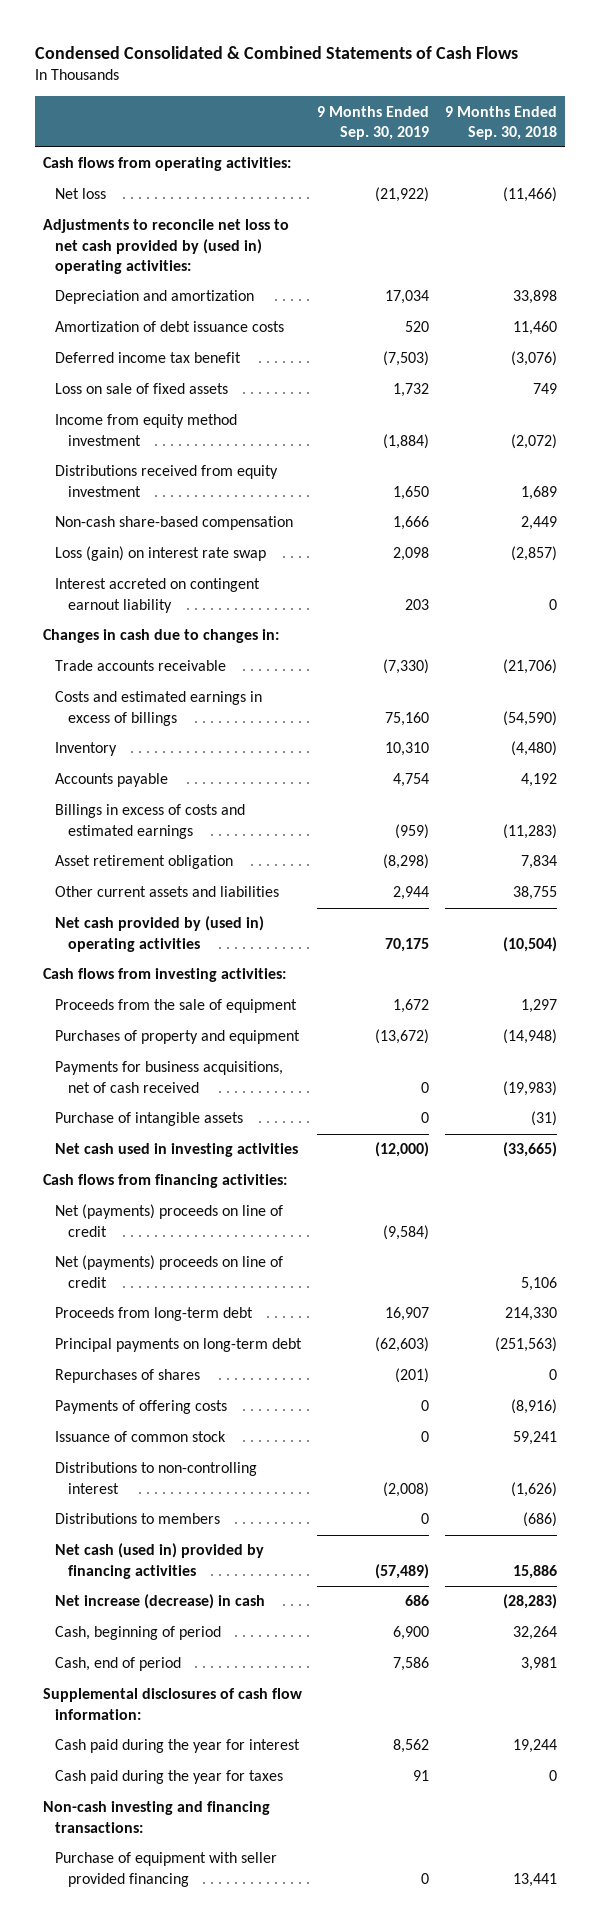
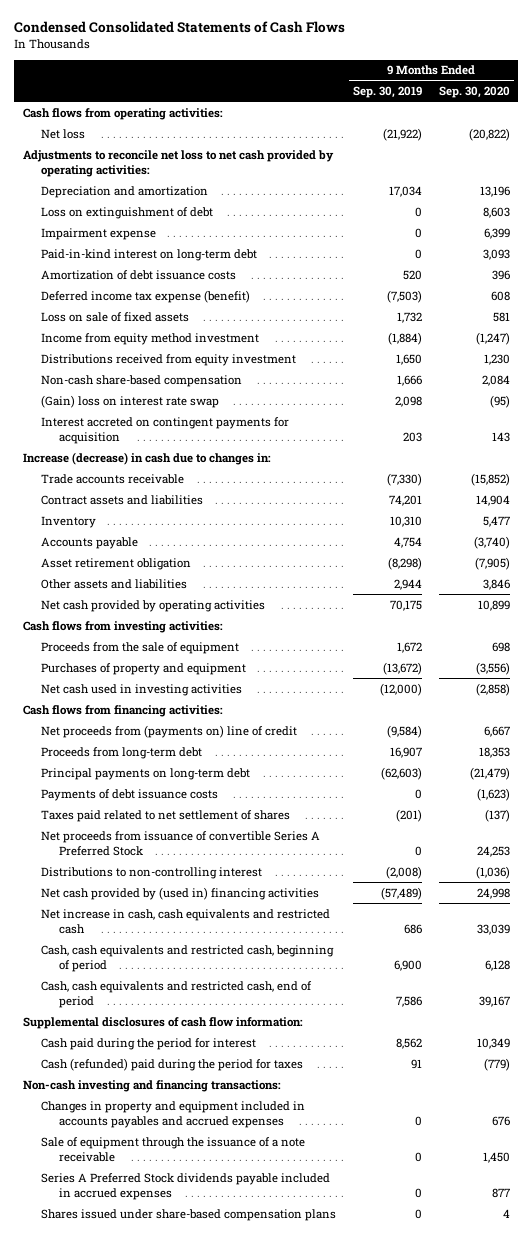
[34,46,518,60] Condensed Consolidated & Combined Statements of Cash Flows -> [14,21,346,34] Condensed Consolidated Statements of Cash Flows
[445,105,558,140] 9 Months Ended Sep. 30, 2018 -> none
none -> [438,85,510,98] Sep. 30, 2020
[42,219,289,274] Adjustments to reconcile net loss to net cash provided by (used in) operating activities: -> [22,149,334,177] Adjustments to reconcile net loss to net cash provided by operating activities:
none -> [41,206,214,219] Loss on extinguishment of debt
none -> [41,227,157,240] Impairment expense
none -> [41,248,258,261] Paid-in-kind interest on long-term debt
[55,352,242,364] Deferred income tax benefit -> [41,289,251,303] Deferred income tax expense (benefit)
[55,546,267,562] Loss (gain) on interest rate swap -> [41,394,220,408] (Gain) loss on interest rate swap
[55,578,261,613] Interest accreted on contingent earnout liability -> [41,416,290,444] Interest accreted on contingent payments for acquisition
[42,629,279,644] Changes in cash due to changes in: -> [22,451,271,465] Increase (decrease) in cash due to changes in:
[55,691,263,726] Costs and estimated earnings in excess of billings -> none
none -> [41,494,204,505] Contract assets and liabilities
[55,804,246,839] Billings in excess of costs and estimated earnings -> none
[55,886,280,898] Other current assets and liabilities -> [41,578,188,589] Other assets and liabilities
[55,916,265,952] Net cash provided by (used in) operating activities -> [41,599,266,612] Net cash provided by operating activities
[55,1061,284,1093] Payments for business acquisitions, net of cash received -> none
[55,1112,244,1127] Purchase of intangible assets -> none
[55,1255,284,1288] Net (payments) proceeds on line of credit -> none
[55,1204,284,1237] Net (payments) proceeds on line of credit -> [41,724,298,738] Net proceeds from (payments on) line of credit
[55,1369,201,1384] Repurchases of shares -> none
[55,1431,227,1443] Issuance of common stock -> none
[55,1400,228,1415] Payments of offering costs -> [41,788,219,801] Payments of debt issuance costs
none -> [41,809,291,822] Taxes paid related to net settlement of shares
none -> [41,830,321,856] Net proceeds from issuance of convertible Series A Preferred Stock
[55,1513,221,1525] Distributions to members -> none
[55,1543,265,1579] Net cash (used in) provided by financing activities -> [41,886,320,900] Net cash provided by (used in) financing activities
[55,1594,266,1610] Net increase (decrease) in cash -> [41,908,331,934] Net increase in cash, cash equivalents and restricted cash
[55,1626,222,1641] Cash, beginning of period -> [41,944,335,972] Cash, cash equivalents and restricted cash, beginning of period
[55,1657,182,1672] Cash, end of period -> [41,980,313,1008] Cash, cash equivalents and restricted cash, end of period
[55,1739,301,1754] Cash paid during the year for interest -> [41,1037,257,1050] Cash paid during the period for interest
[55,1770,284,1785] Cash paid during the year for taxes -> [41,1057,304,1071] Cash (refunded) paid during the period for taxes
[55,1852,278,1887] Purchase of equipment with seller provided financing -> [41,1100,306,1128] Changes in property and equipment included in accounts payables and accrued expenses
none -> [41,1136,306,1162] Sale of equipment through the issuance of a note receivable
none -> [41,1172,331,1200] Series A Preferred Stock dividends payable included in accrued expenses
none -> [41,1208,337,1221] Shares issued under share-based compensation plans

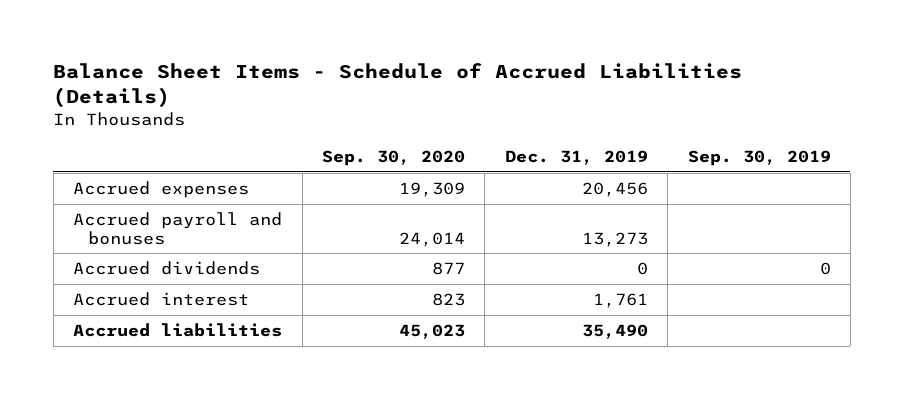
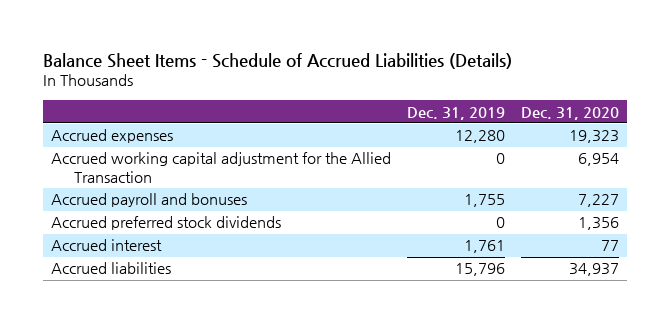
[321,149,465,166] Sep. 30, 2020 -> none
[687,149,831,166] Sep. 30, 2019 -> none
none -> [521,106,620,120] Dec. 31, 2020
[581,181,648,197] 20,456 -> [455,130,506,144] 12,280
none -> [50,152,391,183] Accrued working capital adjustment for the Allied Transaction
[581,231,648,247] 13,273 -> [464,194,506,208] 1,755
[73,260,261,275] Accrued dividends -> [50,216,281,231] Accrued preferred stock dividends
[581,323,648,339] 35,490 -> [455,263,506,277] 15,796

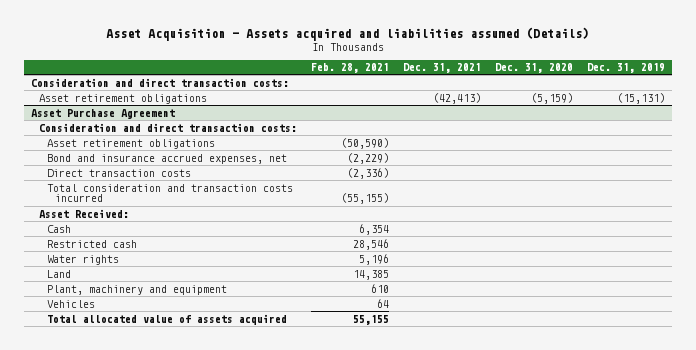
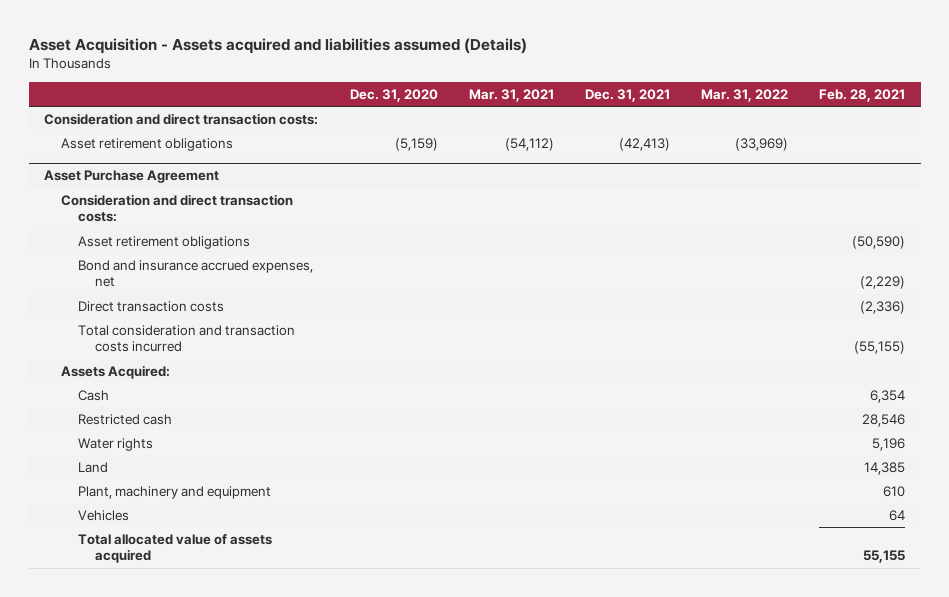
[587,63,666,74] Dec. 31, 2019 -> none
none -> [468,89,554,103] Mar. 31, 2021
none -> [700,89,788,103] Mar. 31, 2022
[38,208,129,218] Asset Received: -> [61,364,171,379] Assets Acquired:

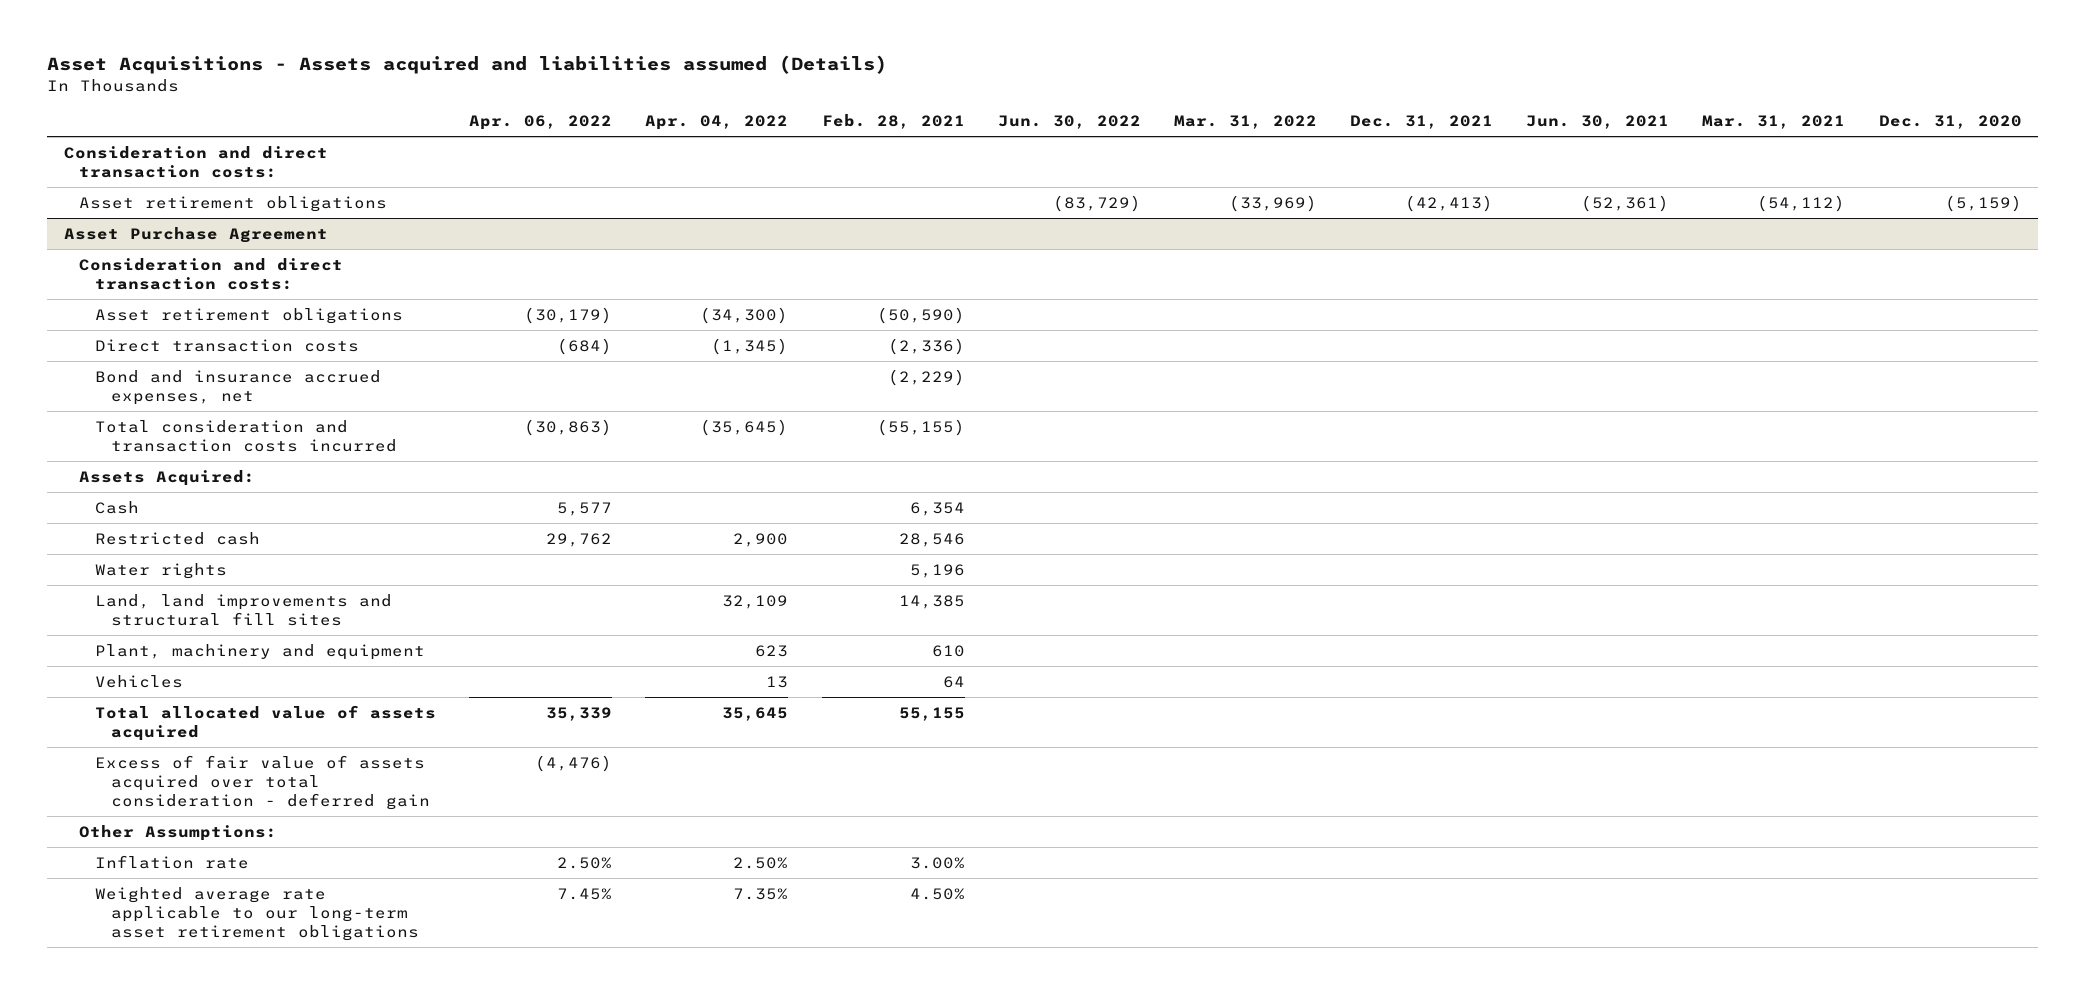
[28,38,527,55] Asset Acquisition - Assets acquired and liabilities assumed (Details) -> [47,55,888,75] Asset Acquisitions - Assets acquired and liabilities assumed (Details)
none -> [469,115,613,131] Apr. 06, 2022
none -> [645,115,789,131] Apr. 04, 2022
none -> [997,115,1141,130] Jun. 30, 2022
none -> [1526,115,1670,130] Jun. 30, 2021
[78,259,314,288] Bond and insurance accrued expenses, net -> [95,369,382,405] Bond and insurance accrued expenses, net
[78,461,109,473] Land -> [95,593,393,626] Land, land improvements and structural fill sites
none -> [95,754,430,810] Excess of fair value of assets acquired over total consideration - deferred gain
none -> [79,824,278,841] Other Assumptions:
none -> [95,854,250,869] Inflation rate
none -> [95,886,419,941] Weighted average rate applicable to our long-term asset retirement obligations

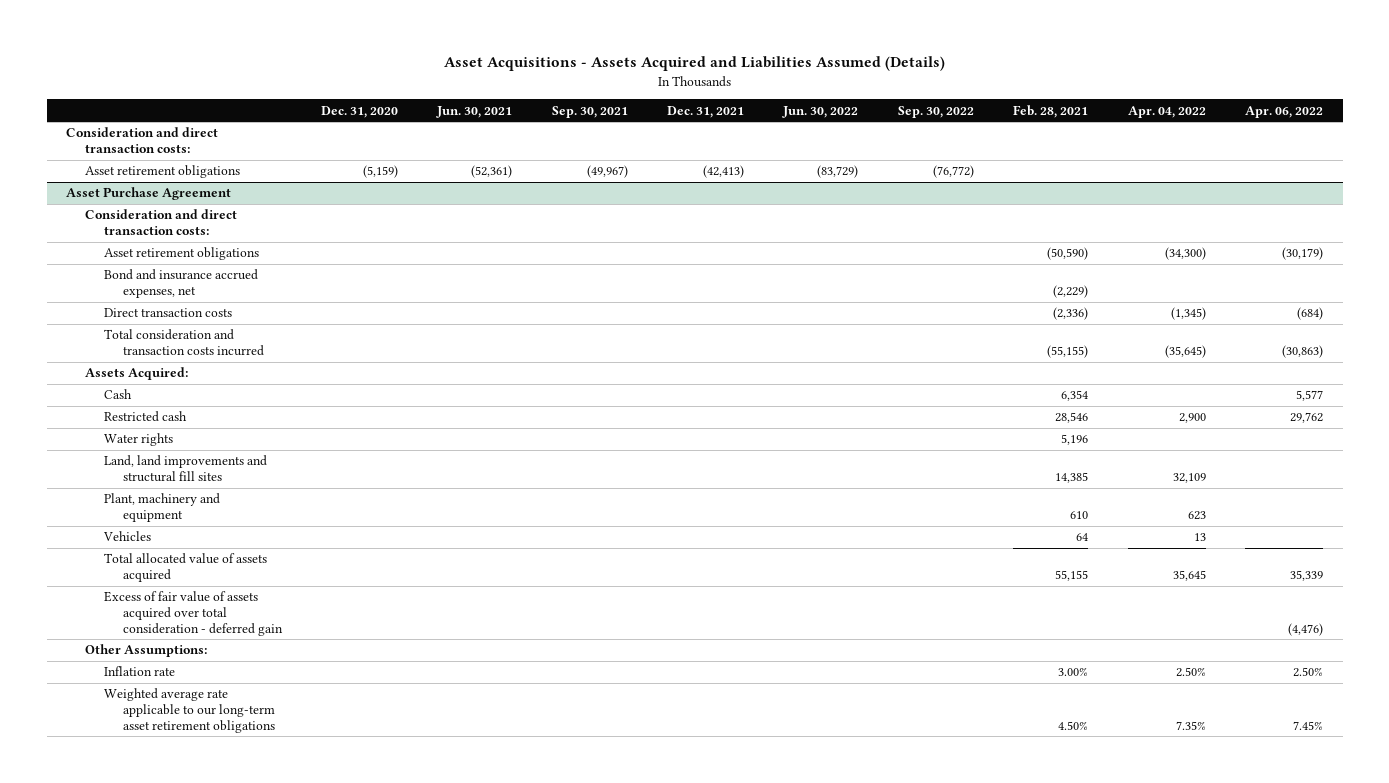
[47,55,888,75] Asset Acquisitions - Assets acquired and liabilities assumed (Details) -> [443,56,945,72] Asset Acquisitions - Assets Acquired and Liabilities Assumed (Details)
[1173,115,1317,130] Mar. 31, 2022 -> none
[1702,115,1846,130] Mar. 31, 2021 -> none
none -> [551,105,628,118] Sep. 30, 2021
none -> [897,105,974,118] Sep. 30, 2022
[95,338,360,352] Direct transaction costs -> [103,308,232,318] Direct transaction costs

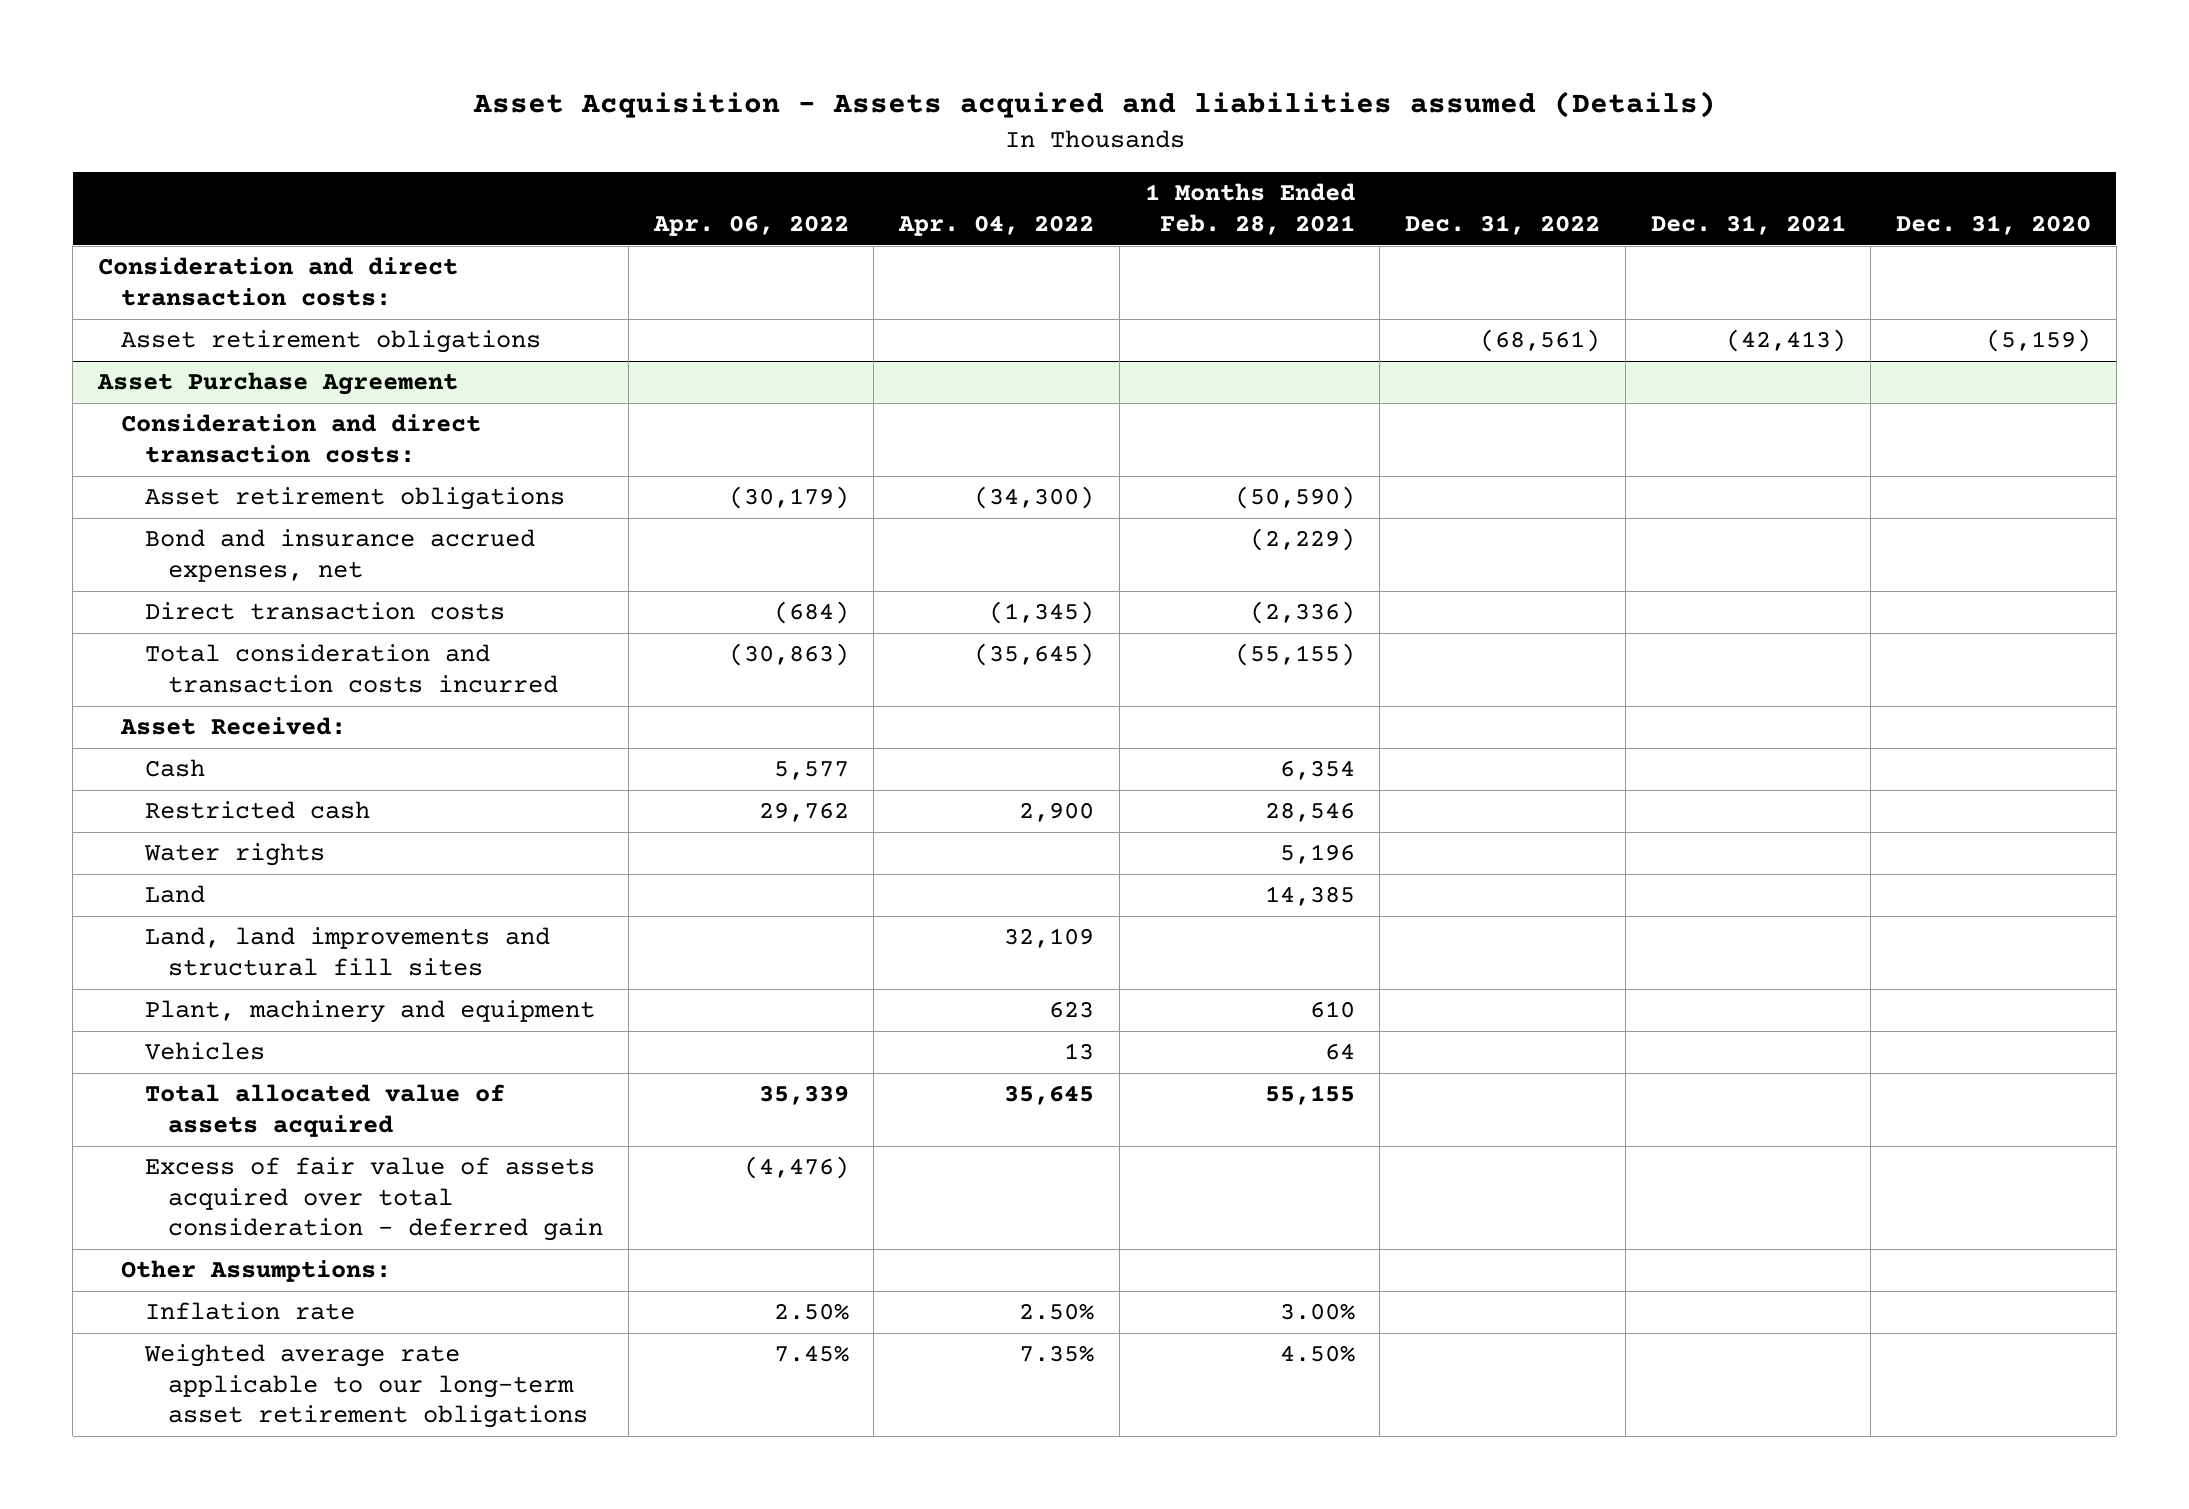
[443,56,945,72] Asset Acquisitions - Assets Acquired and Liabilities Assumed (Details) -> [472,91,1716,119] Asset Acquisition - Assets acquired and liabilities assumed (Details)
[436,105,513,118] Jun. 30, 2021 -> none
[551,105,628,118] Sep. 30, 2021 -> none
[782,105,859,118] Jun. 30, 2022 -> none
[897,105,974,118] Sep. 30, 2022 -> none
[1013,104,1089,118] Feb. 28, 2021 -> none
none -> [1144,183,1355,235] 1 Months Ended Feb. 28, 2021
none -> [1405,214,1601,235] Dec. 31, 2022
[84,367,188,381] Assets Acquired: -> [120,717,347,736] Asset Received:
none -> [144,885,205,904] Land

